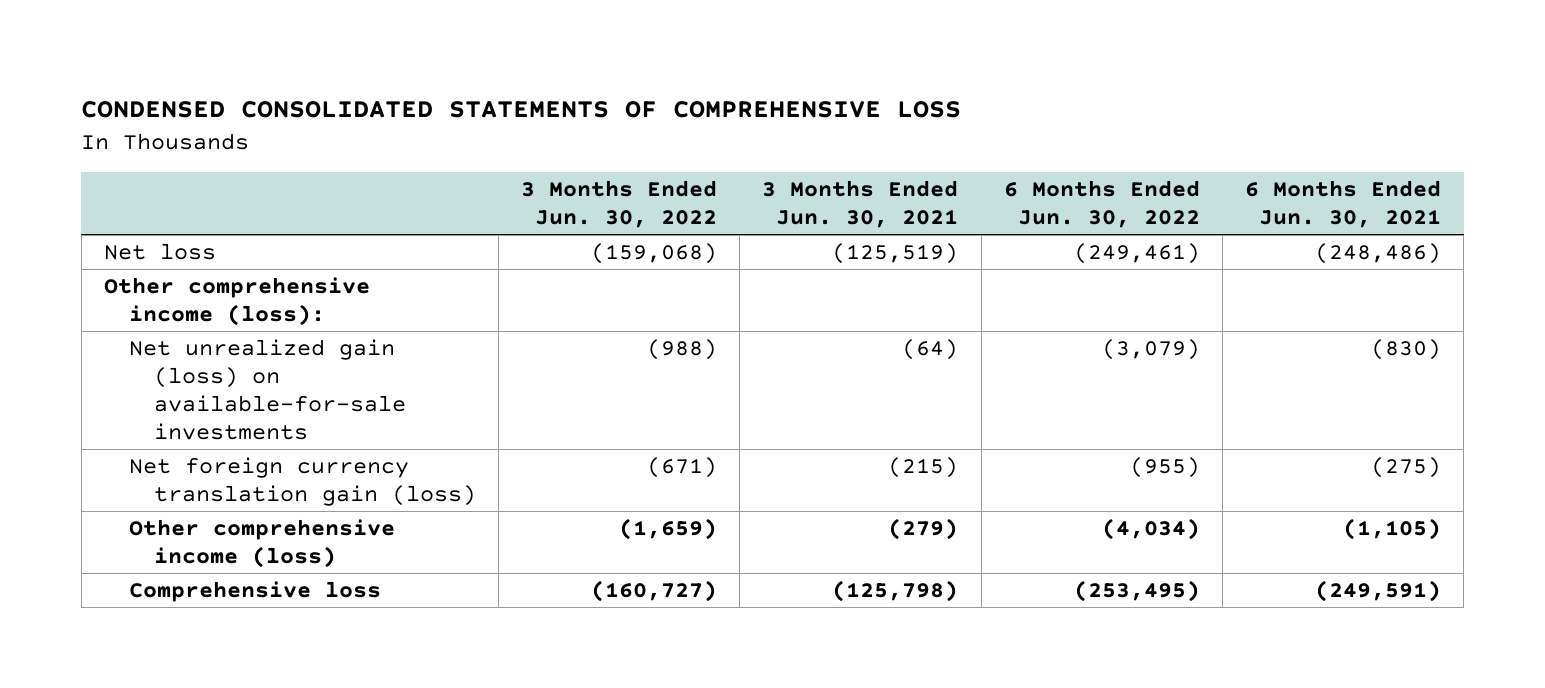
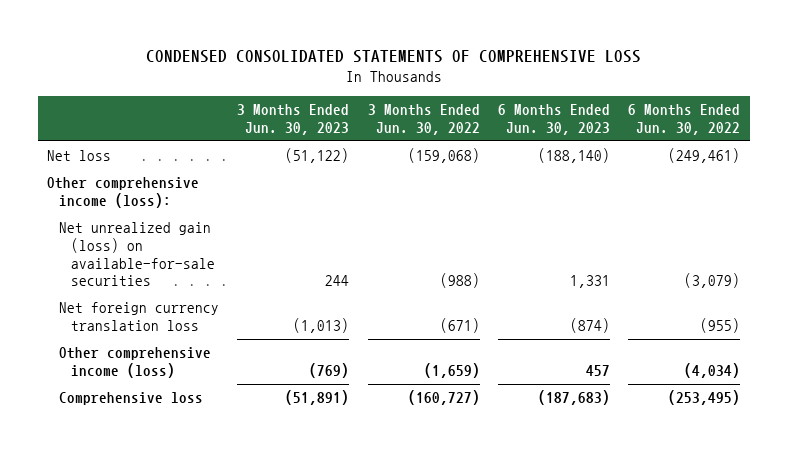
[762,179,959,228] 3 Months Ended Jun. 30, 2021 -> none
[1245,179,1442,228] 6 Months Ended Jun. 30, 2021 -> none
none -> [237,104,350,135] 3 Months Ended Jun. 30, 2023
none -> [497,104,610,135] 6 Months Ended Jun. 30, 2023
[128,338,406,440] Net unrealized gain (loss) on available-for-sale investments -> [58,222,215,287] Net unrealized gain (loss) on available-for-sale securities
[128,456,476,506] Net foreign currency translation gain (loss) -> [58,302,219,331] Net foreign currency translation loss

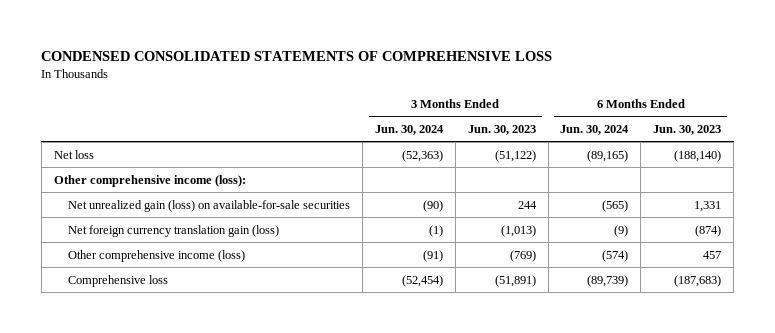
[367,104,480,135] 3 Months Ended Jun. 30, 2022 -> none
[628,104,741,135] 6 Months Ended Jun. 30, 2022 -> none
none -> [374,124,444,135] Jun. 30, 2024
none -> [560,124,630,135] Jun. 30, 2024
[58,302,219,331] Net foreign currency translation loss -> [68,224,280,237] Net foreign currency translation gain (loss)

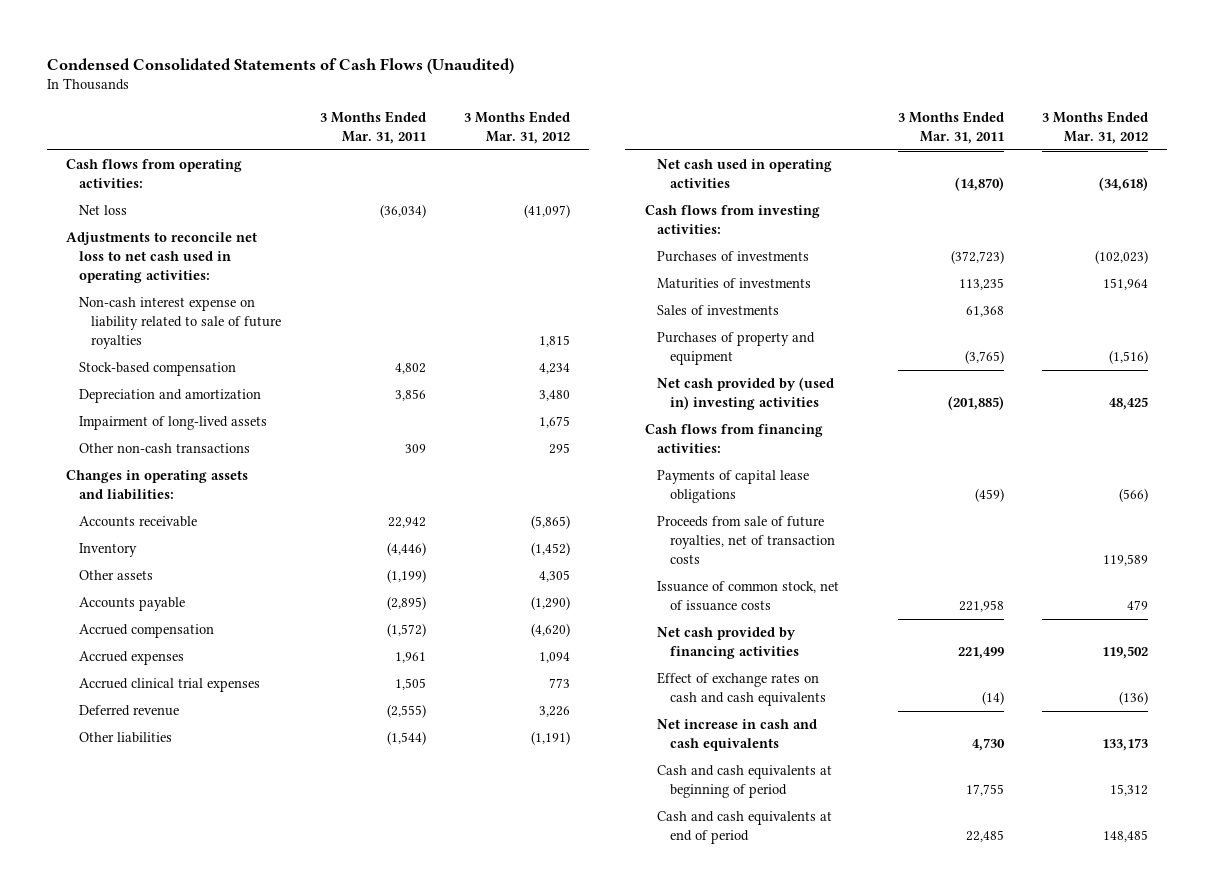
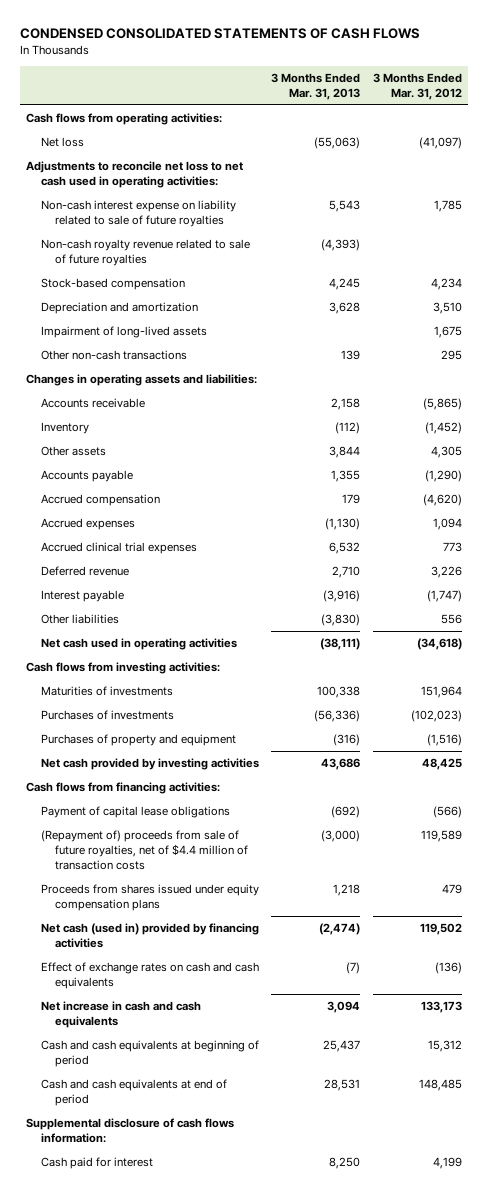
[47,57,515,74] Condensed Consolidated Statements of Cash Flows (Unaudited) -> [20,28,421,40] CONDENSED CONSOLIDATED STATEMENTS OF CASH FLOWS
[319,111,426,144] 3 Months Ended Mar. 31, 2011 -> none
none -> [271,72,361,100] 3 Months Ended Mar. 31, 2013
[538,334,570,347] 1,815 -> [434,200,463,213] 1,785
none -> [40,239,250,267] Non-cash royalty revenue related to sale of future royalties
[538,390,570,402] 3,480 -> [433,302,463,315] 3,510
none -> [40,590,124,603] Interest payable
[530,731,570,746] (1,191) -> [441,614,463,625] 556
[657,305,780,316] Sales of investments -> none
[657,251,810,263] Purchases of investments -> [40,710,174,721] Purchases of investments
[657,377,835,411] Net cash provided by (used in) investing activities -> [40,758,259,771] Net cash provided by investing activities
[657,470,810,504] Payments of capital lease obligations -> [40,806,230,819] Payment of capital lease obligations
[657,516,835,564] Proceeds from sale of future royalties, net of transaction costs -> [40,830,249,871] (Repayment of) proceeds from sale of future royalties, net of $4.4 million of transaction costs
[657,581,840,612] Issuance of common stock, net of issuance costs -> [40,884,259,912] Proceeds from shares issued under equity compensation plans
[657,627,799,660] Net cash provided by financing activities -> [40,923,259,949] Net cash (used in) provided by financing activities
none -> [26,1118,235,1144] Supplemental disclosure of cash flows information:
none -> [40,1157,153,1170] Cash paid for interest

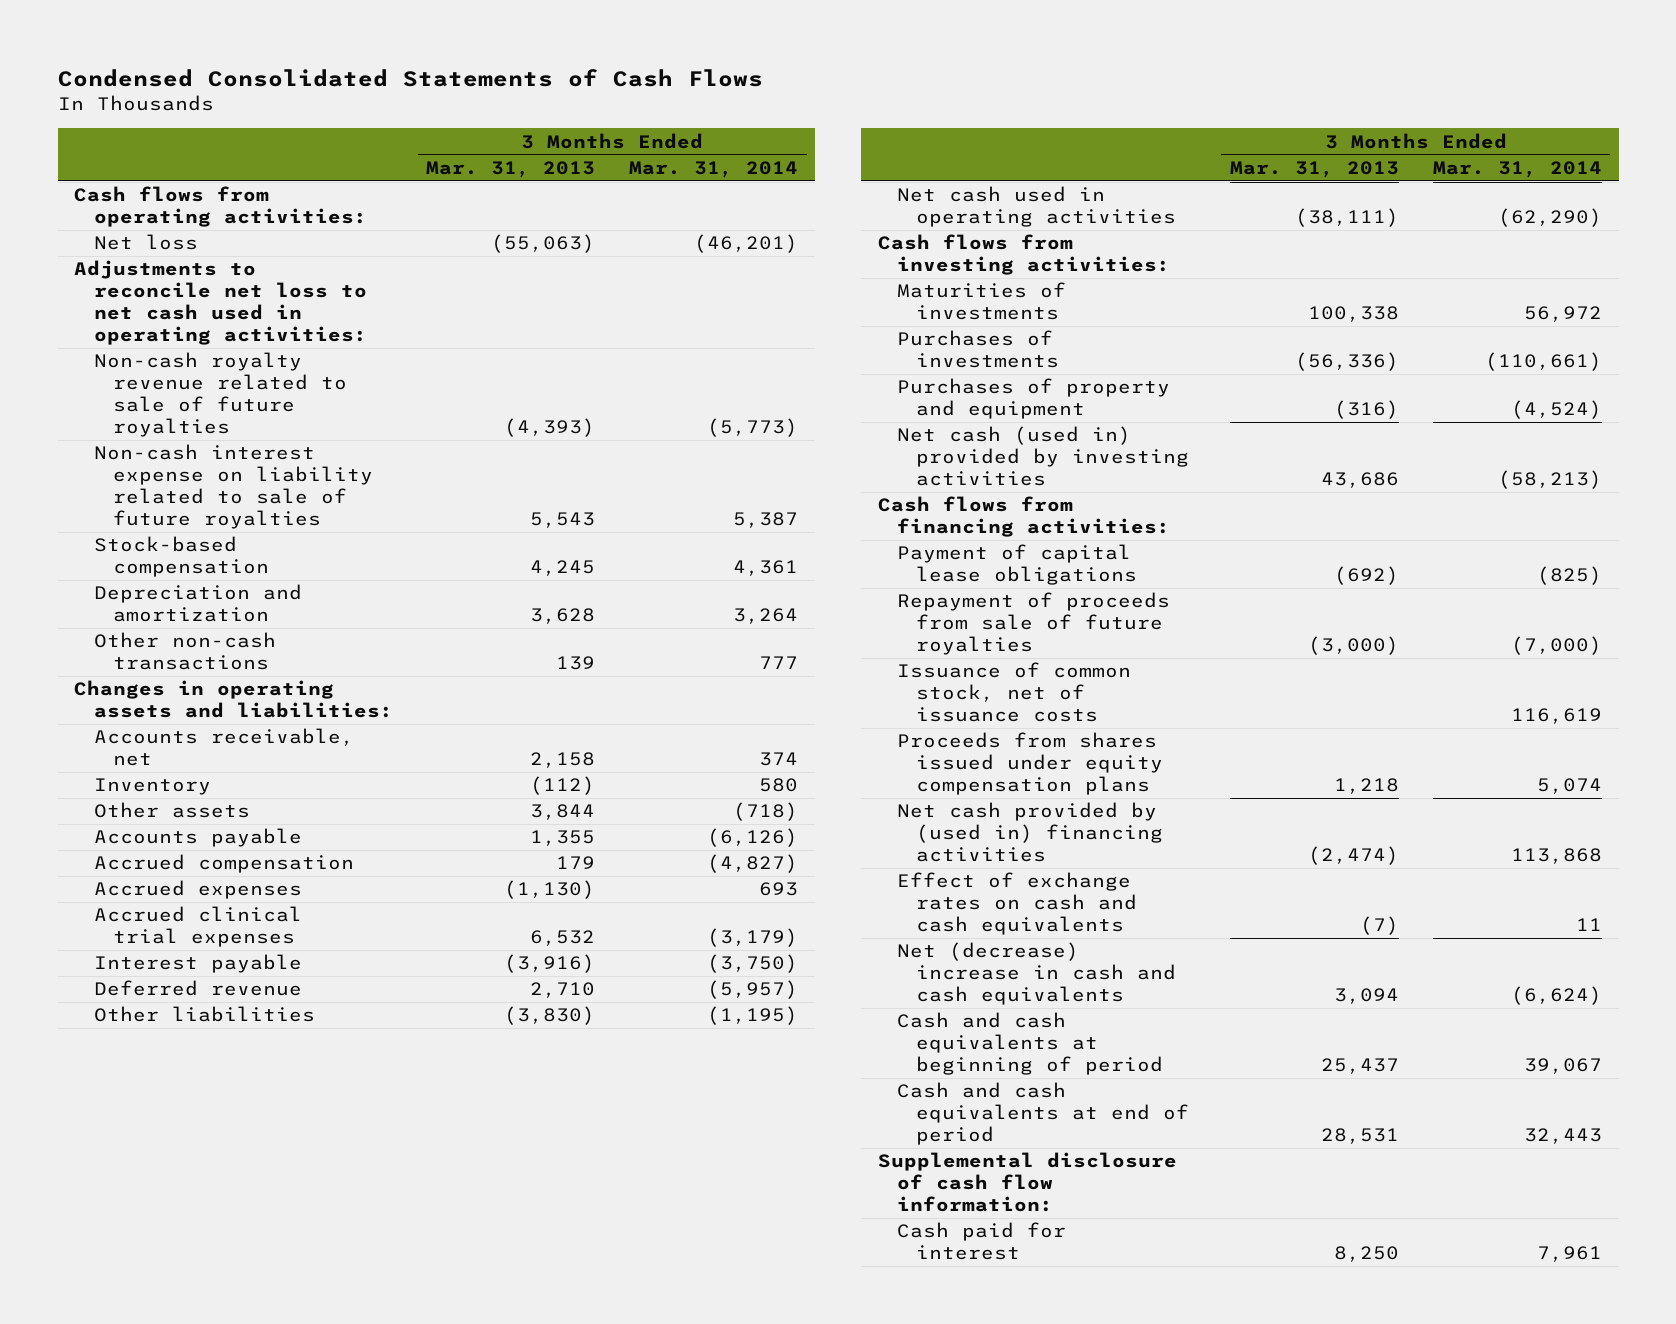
[20,28,421,40] CONDENSED CONSOLIDATED STATEMENTS OF CASH FLOWS -> [57,68,763,87] Condensed Consolidated Statements of Cash Flows
[373,72,463,100] 3 Months Ended Mar. 31, 2012 -> none
none -> [629,160,799,178] Mar. 31, 2014
[40,200,236,228] Non-cash interest expense on liability related to sale of future royalties -> [93,444,373,530] Non-cash interest expense on liability related to sale of future royalties
[40,326,207,339] Impairment of long-lived assets -> none
[40,398,145,409] Accounts receivable -> [93,728,354,767] Accounts receivable, net
[40,566,129,577] Deferred revenue -> [93,980,302,997] Deferred revenue
[40,758,259,771] Net cash provided by investing activities -> [896,426,1189,487] Net cash (used in) provided by investing activities
[40,830,249,871] (Repayment of) proceeds from sale of future royalties, net of $4.4 million of transaction costs -> [896,592,1170,656] Repayment of proceeds from sale of future royalties
none -> [896,662,1131,723] Issuance of common stock, net of issuance costs
[40,923,259,949] Net cash (used in) provided by financing activities -> [896,802,1163,863] Net cash provided by (used in) financing activities
[40,1001,201,1029] Net increase in cash and cash equivalents -> [896,942,1176,1006] Net (decrease) increase in cash and cash equivalents
[26,1118,235,1144] Supplemental disclosure of cash flows information: -> [877,1152,1177,1213] Supplemental disclosure of cash flow information:

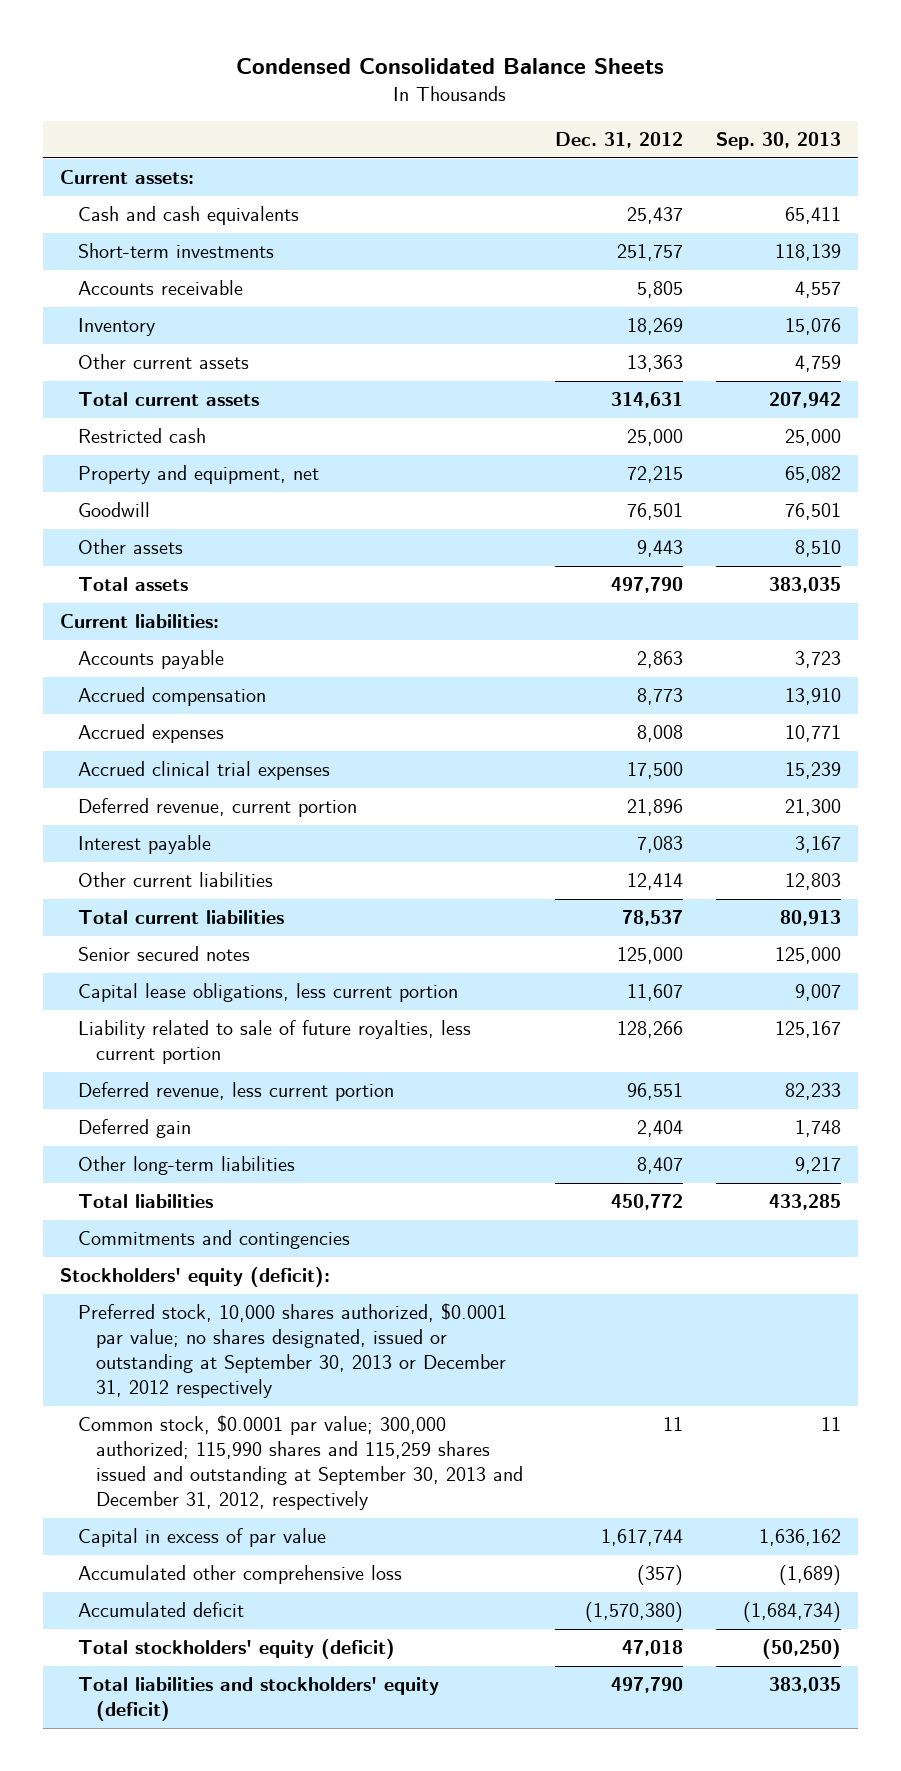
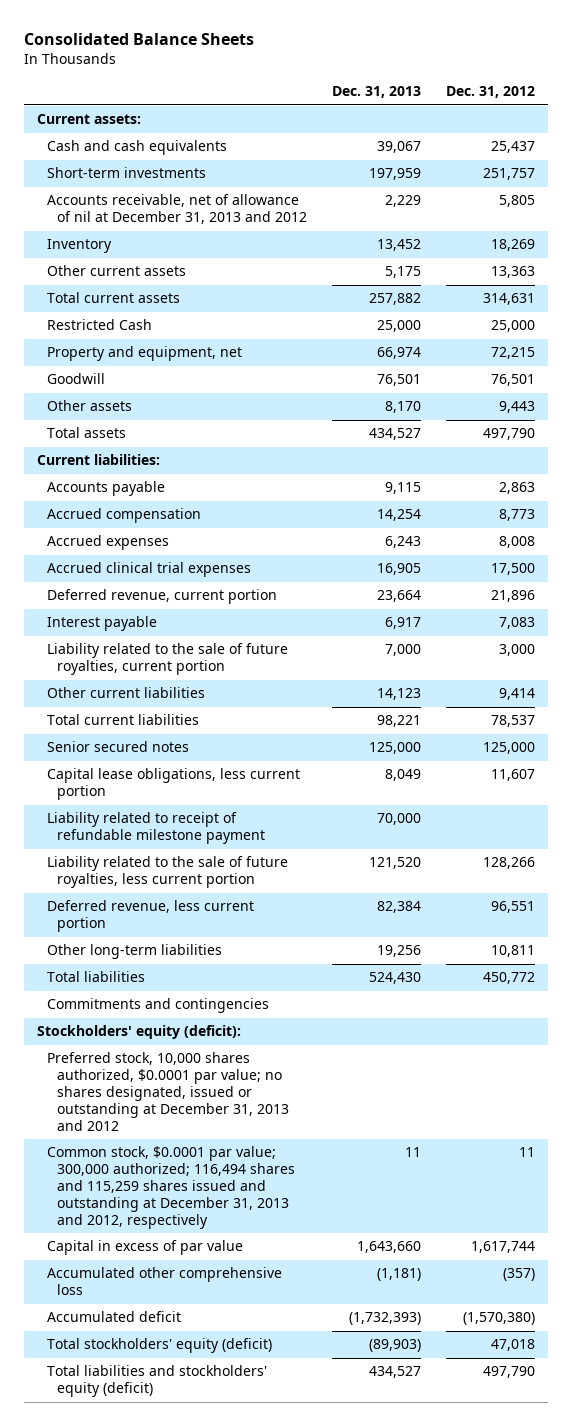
[236,58,665,75] Condensed Consolidated Balance Sheets -> [23,33,254,46] Consolidated Balance Sheets
[716,132,842,151] Sep. 30, 2013 -> none
none -> [331,86,421,99] Dec. 31, 2013
[77,280,243,296] Accounts receivable -> [46,194,307,225] Accounts receivable, net of allowance of nil at December 31, 2013 and 2012
[77,428,206,444] Restricted cash -> [46,319,152,331] Restricted Cash
none -> [46,643,288,676] Liability related to the sale of future royalties, current portion
[627,873,684,891] 12,414 -> [499,688,536,701] 9,414
none -> [46,812,265,845] Liability related to receipt of refundable milestone payment
[77,1020,471,1065] Liability related to sale of future royalties, less current portion -> [46,856,288,889] Liability related to the sale of future royalties, less current portion
[77,1119,191,1139] Deferred gain -> none
[637,1157,684,1175] 8,407 -> [491,945,536,958] 10,811
[77,1303,507,1399] Preferred stock, 10,000 shares authorized, $0.0001 par value; no shares designated, issued or outstanding at September 30, 2013 or December 31, 2012 respectively -> [46,1052,289,1131] Preferred stock, 10,000 shares authorized, $0.0001 par value; no shares designated, issued or outstanding at December 31, 2013 and 2012
[77,1415,523,1511] Common stock, $0.0001 par value; 300,000 authorized; 115,990 shares and 115,259 shares issued and outstanding at September 30, 2013 and December 31, 2012, respectively -> [46,1146,295,1229] Common stock, $0.0001 par value; 300,000 authorized; 116,494 shares and 115,259 shares issued and outstanding at December 31, 2013 and 2012, respectively

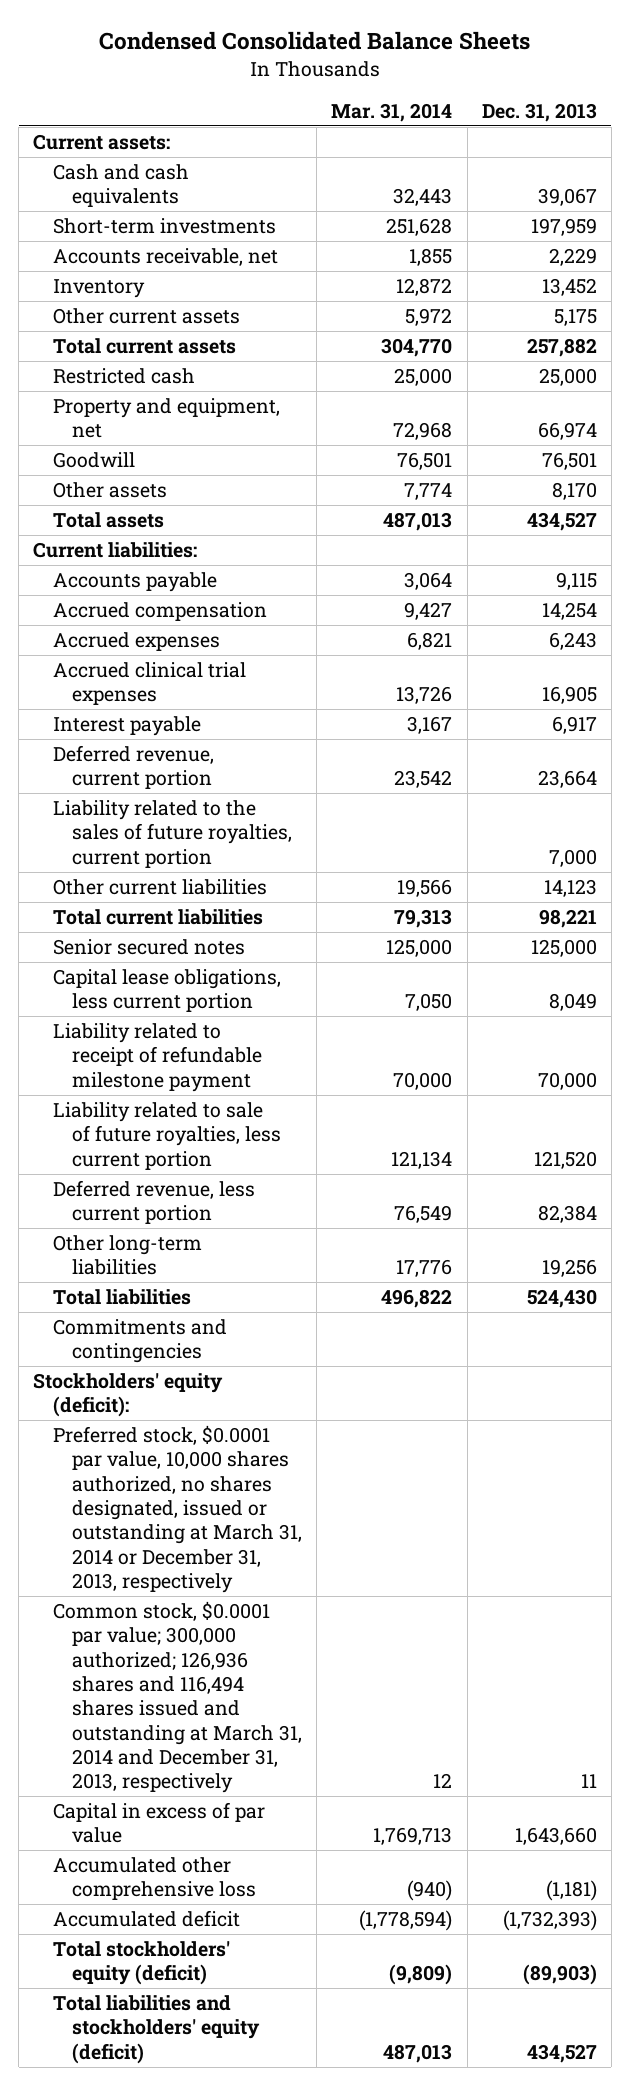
[23,33,254,46] Consolidated Balance Sheets -> [99,31,531,51] Condensed Consolidated Balance Sheets
[446,86,536,99] Dec. 31, 2012 -> none
none -> [331,102,453,122] Mar. 31, 2014
[46,194,307,225] Accounts receivable, net of allowance of nil at December 31, 2013 and 2012 -> [52,248,278,267] Accounts receivable, net
[46,319,152,331] Restricted Cash -> [52,368,195,385] Restricted cash
[46,589,277,605] Deferred revenue, current portion -> [52,745,214,790] Deferred revenue, current portion
[46,643,288,676] Liability related to the sale of future royalties, current portion -> [52,800,293,868] Liability related to the sales of future royalties, current portion
[46,856,288,889] Liability related to the sale of future royalties, less current portion -> [52,1102,282,1170] Liability related to sale of future royalties, less current portion
[46,1052,289,1131] Preferred stock, 10,000 shares authorized, $0.0001 par value; no shares designated, issued or outstanding at December 31, 2013 and 2012 -> [52,1425,303,1593] Preferred stock, $0.0001 par value, 10,000 shares authorized, no shares designated, issued or outstanding at March 31, 2014 or December 31, 2013, respectively
[46,1146,295,1229] Common stock, $0.0001 par value; 300,000 authorized; 116,494 shares and 115,259 shares issued and outstanding at December 31, 2013 and 2012, respectively -> [52,1601,303,1794] Common stock, $0.0001 par value; 300,000 authorized; 126,936 shares and 116,494 shares issued and outstanding at March 31, 2014 and December 31, 2013, respectively

